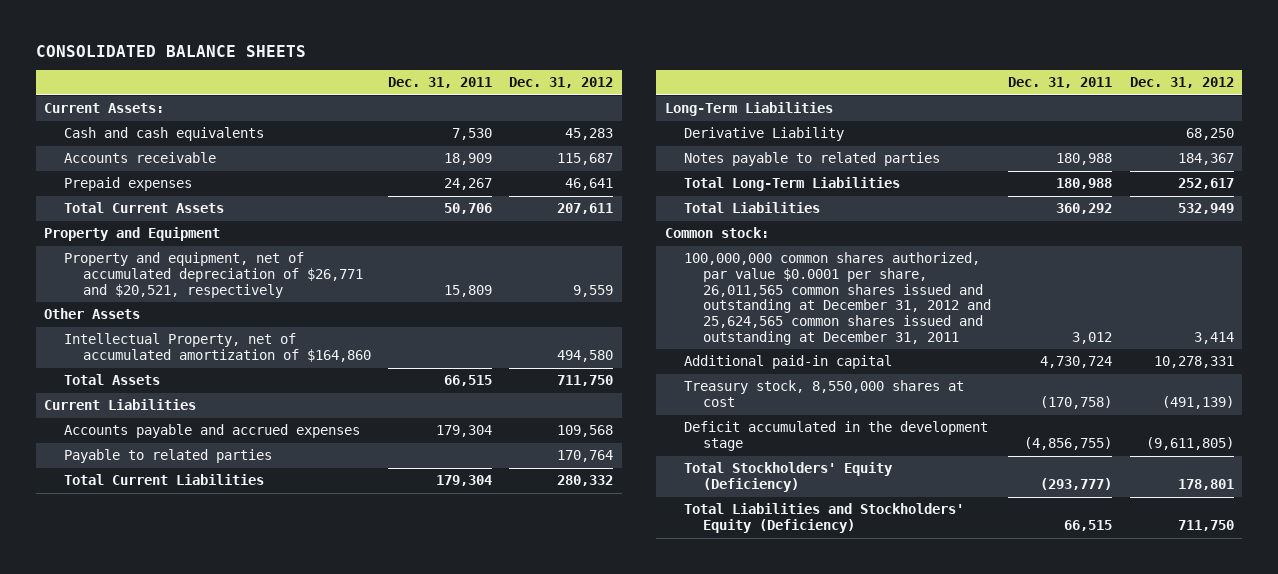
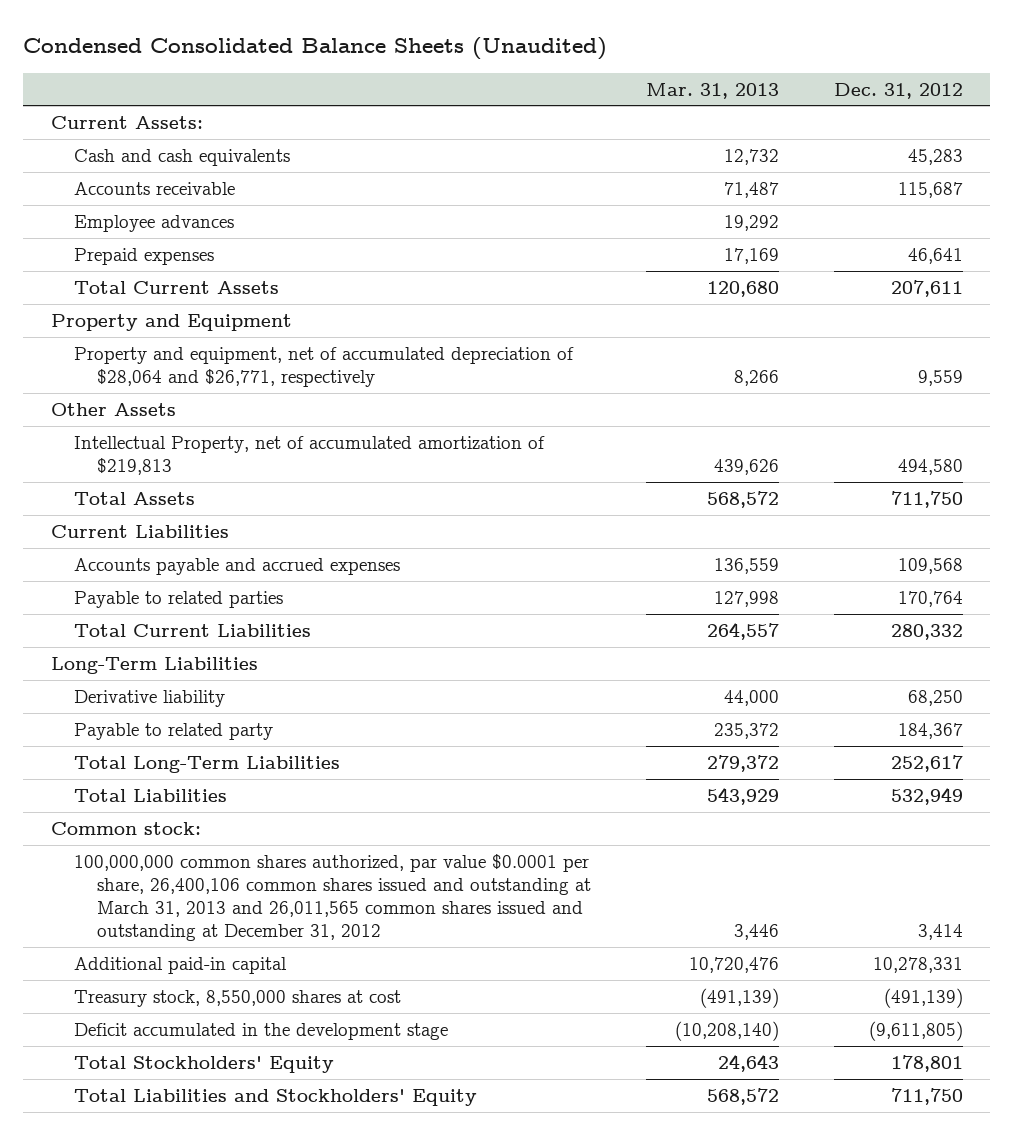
[35,44,306,57] CONSOLIDATED BALANCE SHEETS -> [23,37,608,61] Condensed Consolidated Balance Sheets (Unaudited)
[388,77,493,89] Dec. 31, 2011 -> none
none -> [645,82,779,99] Mar. 31, 2013
none -> [73,215,234,233] Employee advances
[63,252,363,298] Property and equipment, net of accumulated depreciation of $26,771 and $20,521, respectively -> [73,347,574,388] Property and equipment, net of accumulated depreciation of $28,064 and $26,771, respectively
[63,333,371,363] Intellectual Property, net of accumulated amortization of $164,860 -> [73,436,545,476] Intellectual Property, net of accumulated amortization of $219,813
[683,127,844,142] Derivative Liability -> [73,690,225,708] Derivative liability
[683,152,940,167] Notes payable to related parties -> [73,723,273,741] Payable to related party
[683,252,991,345] 100,000,000 common shares authorized, par value $0.0001 per share, 26,011,565 common shares issued and outstanding at December 31, 2012 and 25,624,565 common shares issued and outstanding at December 31, 2011 -> [73,854,592,942] 100,000,000 common shares authorized, par value $0.0001 per share, 26,400,106 common shares issued and outstanding at March 31, 2013 and 26,011,565 common shares issued and outstanding at December 31, 2012
[683,462,893,493] Total Stockholders' Equity (Deficiency) -> [73,1056,334,1074] Total Stockholders' Equity
[683,503,964,534] Total Liabilities and Stockholders' Equity (Deficiency) -> [73,1089,477,1107] Total Liabilities and Stockholders' Equity

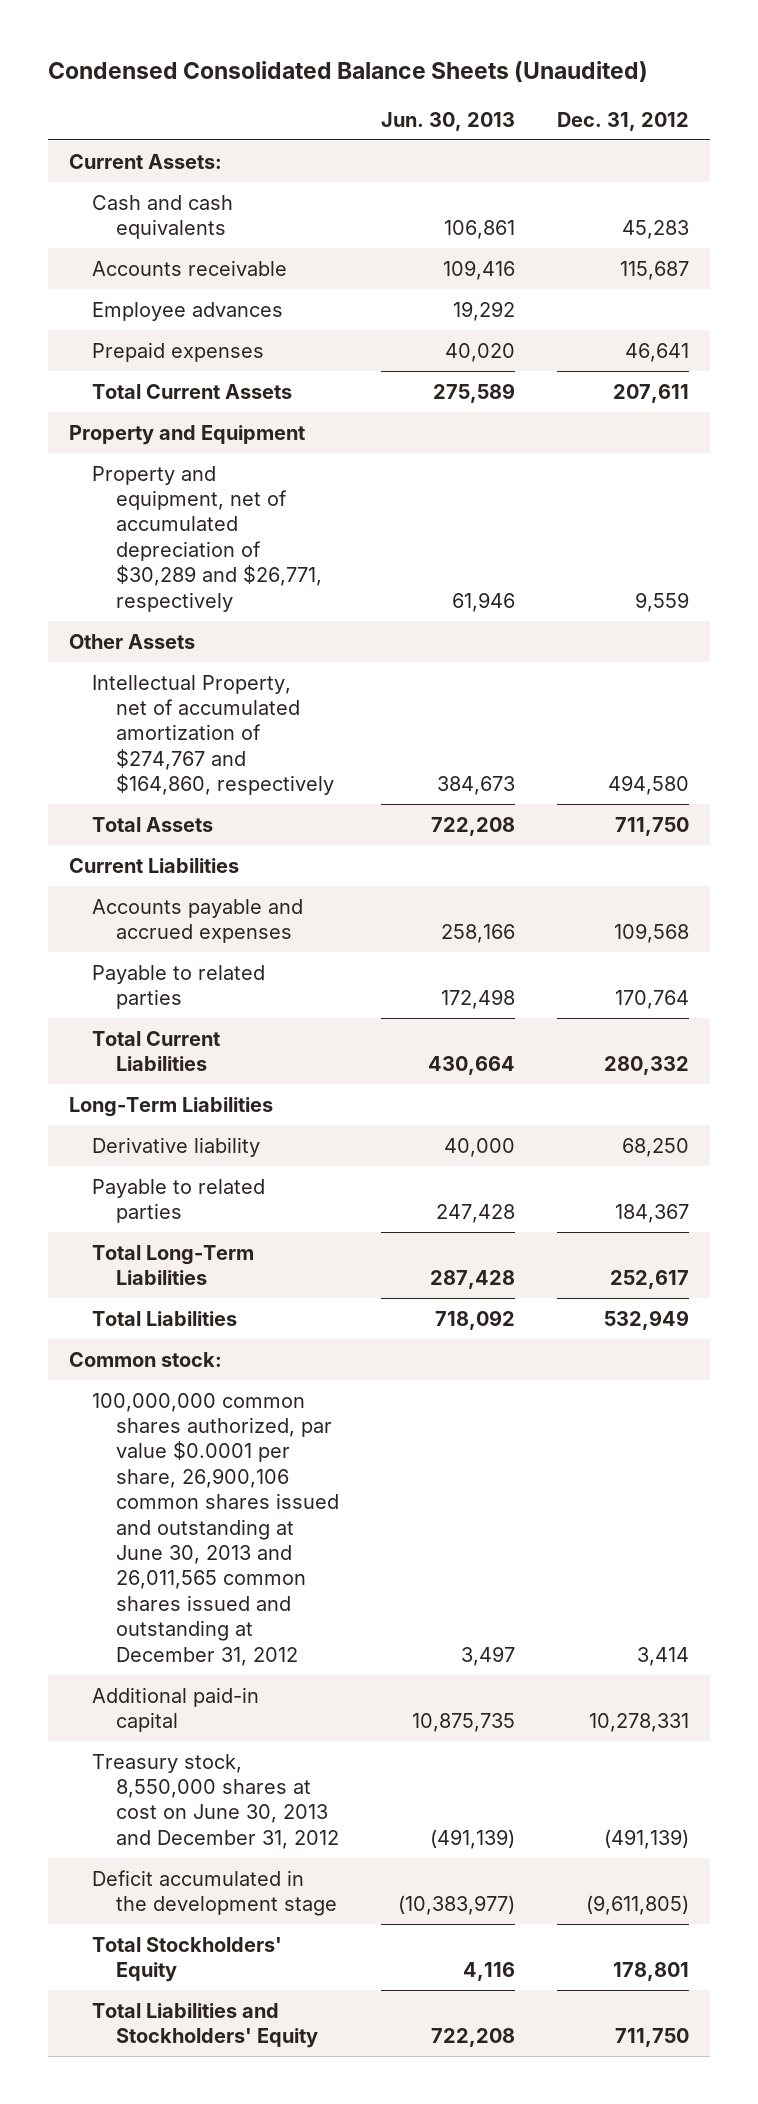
[645,82,779,99] Mar. 31, 2013 -> none
none -> [380,111,515,131] Jun. 30, 2013
[73,347,574,388] Property and equipment, net of accumulated depreciation of $28,064 and $26,771, respectively -> [92,465,322,612] Property and equipment, net of accumulated depreciation of $30,289 and $26,771, respectively
[73,436,545,476] Intellectual Property, net of accumulated amortization of $219,813 -> [92,674,334,796] Intellectual Property, net of accumulated amortization of $274,767 and $164,860, respectively
[73,723,273,741] Payable to related party -> [92,1178,266,1224] Payable to related parties
[73,854,592,942] 100,000,000 common shares authorized, par value $0.0001 per share, 26,400,106 common shares issued and outstanding at March 31, 2013 and 26,011,565 common shares issued and outstanding at December 31, 2012 -> [92,1392,339,1666] 100,000,000 common shares authorized, par value $0.0001 per share, 26,900,106 common shares issued and outstanding at June 30, 2013 and 26,011,565 common shares issued and outstanding at December 31, 2012
[73,990,401,1008] Treasury stock, 8,550,000 shares at cost -> [92,1753,339,1849] Treasury stock, 8,550,000 shares at cost on June 30, 2013 and December 31, 2012

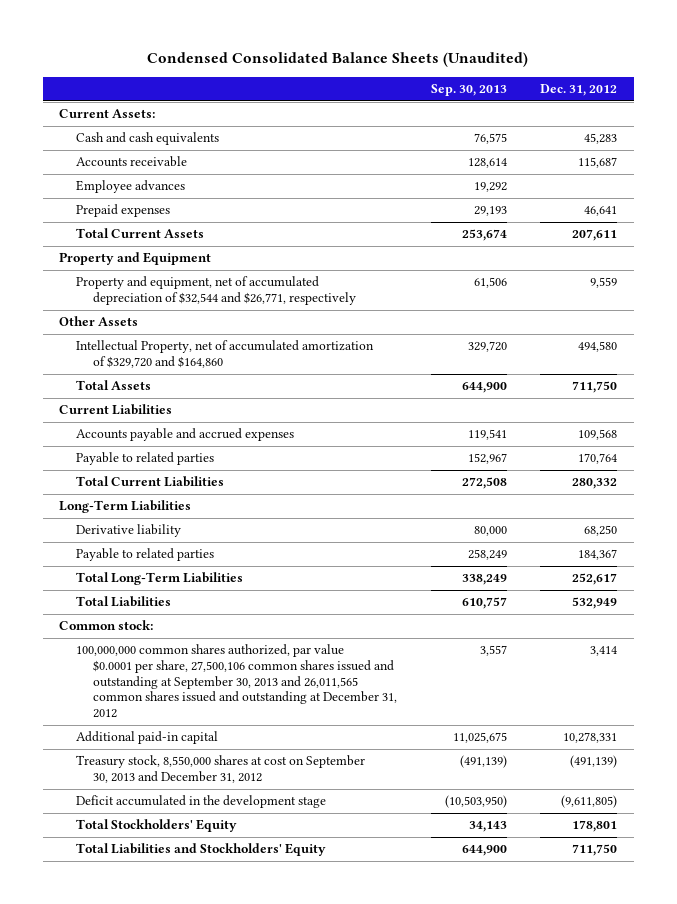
[380,111,515,131] Jun. 30, 2013 -> none
none -> [430,84,507,97] Sep. 30, 2013
[92,465,322,612] Property and equipment, net of accumulated depreciation of $30,289 and $26,771, respectively -> [76,276,357,306] Property and equipment, net of accumulated depreciation of $32,544 and $26,771, respectively
[92,674,334,796] Intellectual Property, net of accumulated amortization of $274,767 and $164,860, respectively -> [76,340,375,369] Intellectual Property, net of accumulated amortization of $329,720 and $164,860
[92,1392,339,1666] 100,000,000 common shares authorized, par value $0.0001 per share, 26,900,106 common shares issued and outstanding at June 30, 2013 and 26,011,565 common shares issued and outstanding at December 31, 2012 -> [76,644,398,719] 100,000,000 common shares authorized, par value $0.0001 per share, 27,500,106 common shares issued and outstanding at September 30, 2013 and 26,011,565 common shares issued and outstanding at December 31, 2012
[92,1753,339,1849] Treasury stock, 8,550,000 shares at cost on June 30, 2013 and December 31, 2012 -> [76,755,366,784] Treasury stock, 8,550,000 shares at cost on September 30, 2013 and December 31, 2012

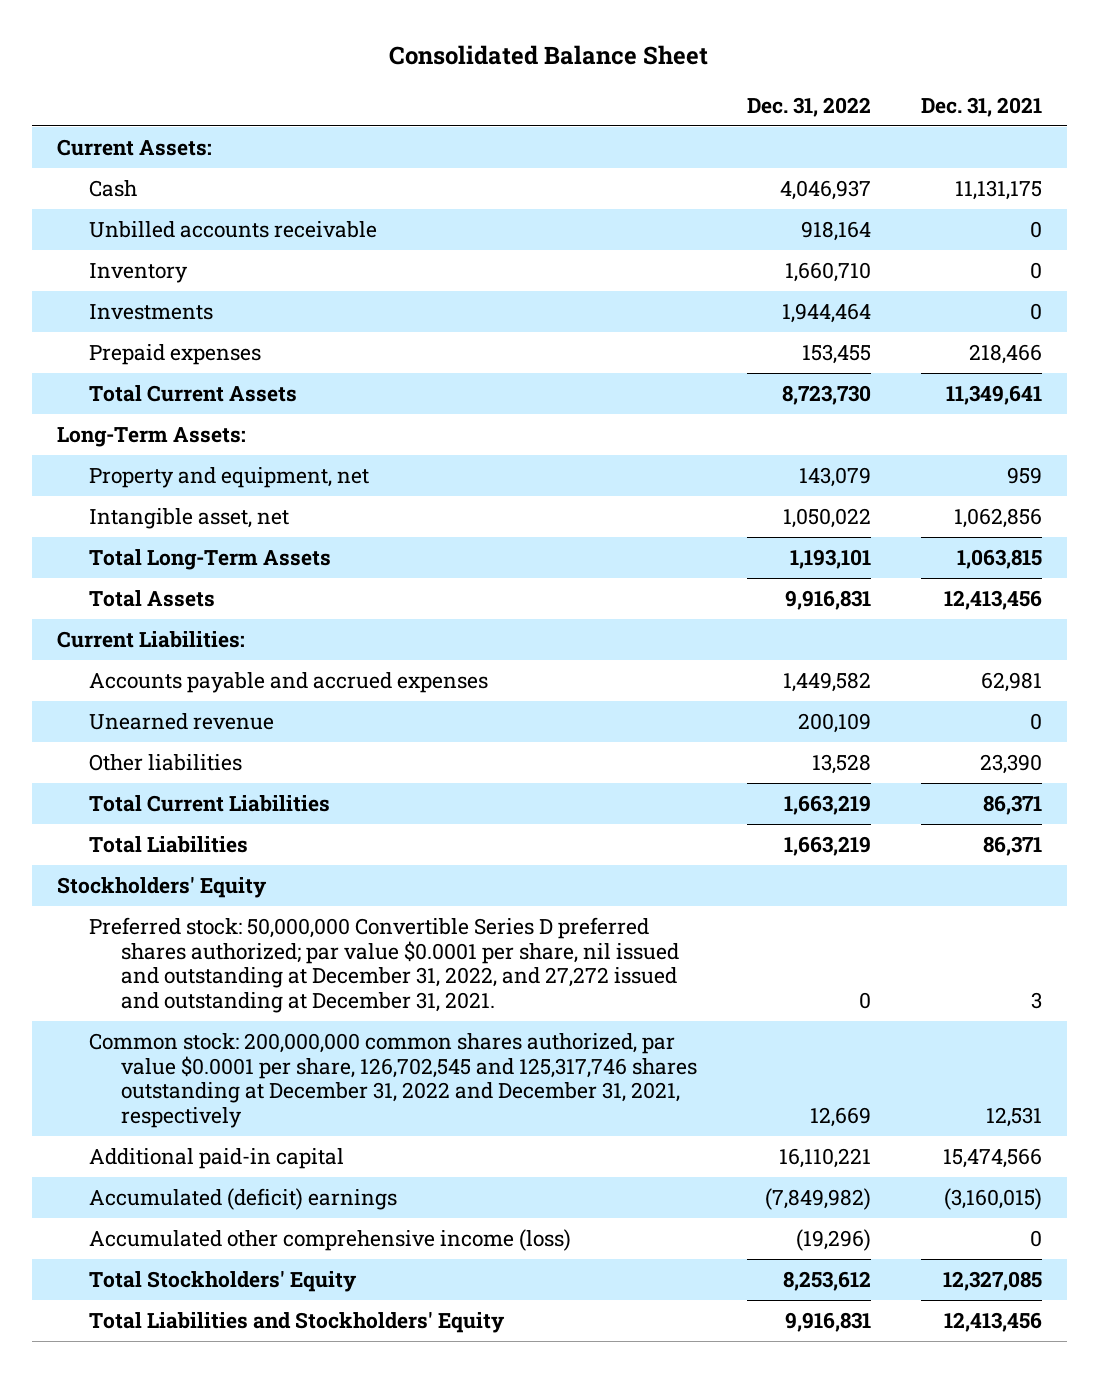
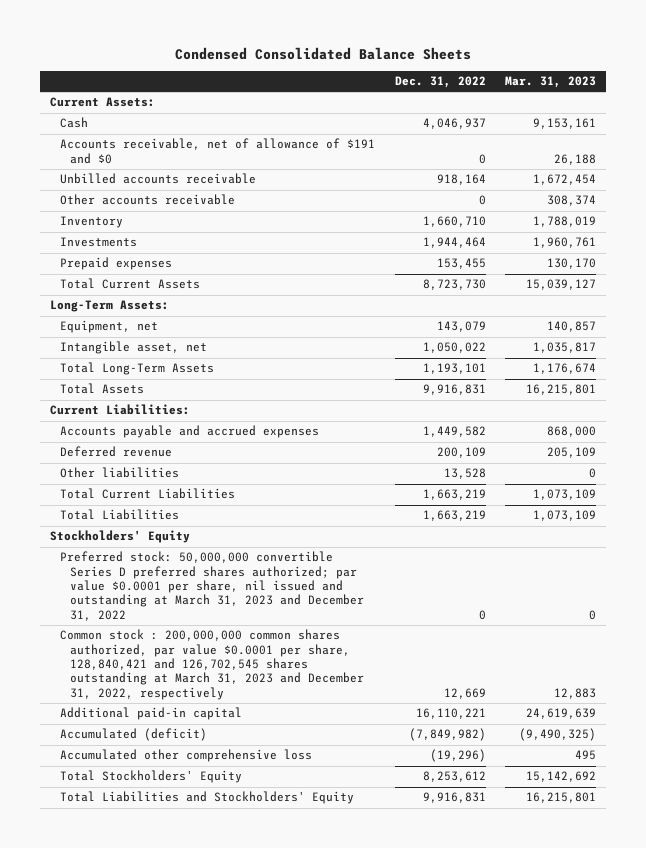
[389,44,709,65] Consolidated Balance Sheet -> [175,46,472,60] Condensed Consolidated Balance Sheets
[921,96,1043,117] Dec. 31, 2021 -> none
none -> [505,76,597,89] Mar. 31, 2023
none -> [59,138,375,164] Accounts receivable, net of allowance of $191 and $0
none -> [59,194,235,206] Other accounts receivable
[89,467,370,489] Property and equipment, net -> [59,320,158,334] Equipment, net
[89,713,275,731] Unearned revenue -> [59,446,172,458] Deferred revenue
[89,917,680,1013] Preferred stock: 50,000,000 Convertible Series D preferred shares authorized; par value $0.0001 per share, nil issued and outstanding at December 31, 2022, and 27,272 issued and outstanding at December 31, 2021. -> [59,551,364,621] Preferred stock: 50,000,000 convertible Series D preferred shares authorized; par value $0.0001 per share, nil issued and outstanding at March 31, 2023 and December 31, 2022
[89,1033,698,1128] Common stock: 200,000,000 common shares authorized, par value $0.0001 per share, 126,702,545 and 125,317,746 shares outstanding at December 31, 2022 and December 31, 2021, respectively -> [59,629,364,700] Common stock : 200,000,000 common shares authorized, par value $0.0001 per share, 128,840,421 and 126,702,545 shares outstanding at March 31, 2023 and December 31, 2022, respectively
[89,1188,398,1211] Accumulated (deficit) earnings -> [59,728,207,742] Accumulated (deficit)
[89,1229,572,1252] Accumulated other comprehensive income (loss) -> [59,749,312,763] Accumulated other comprehensive loss

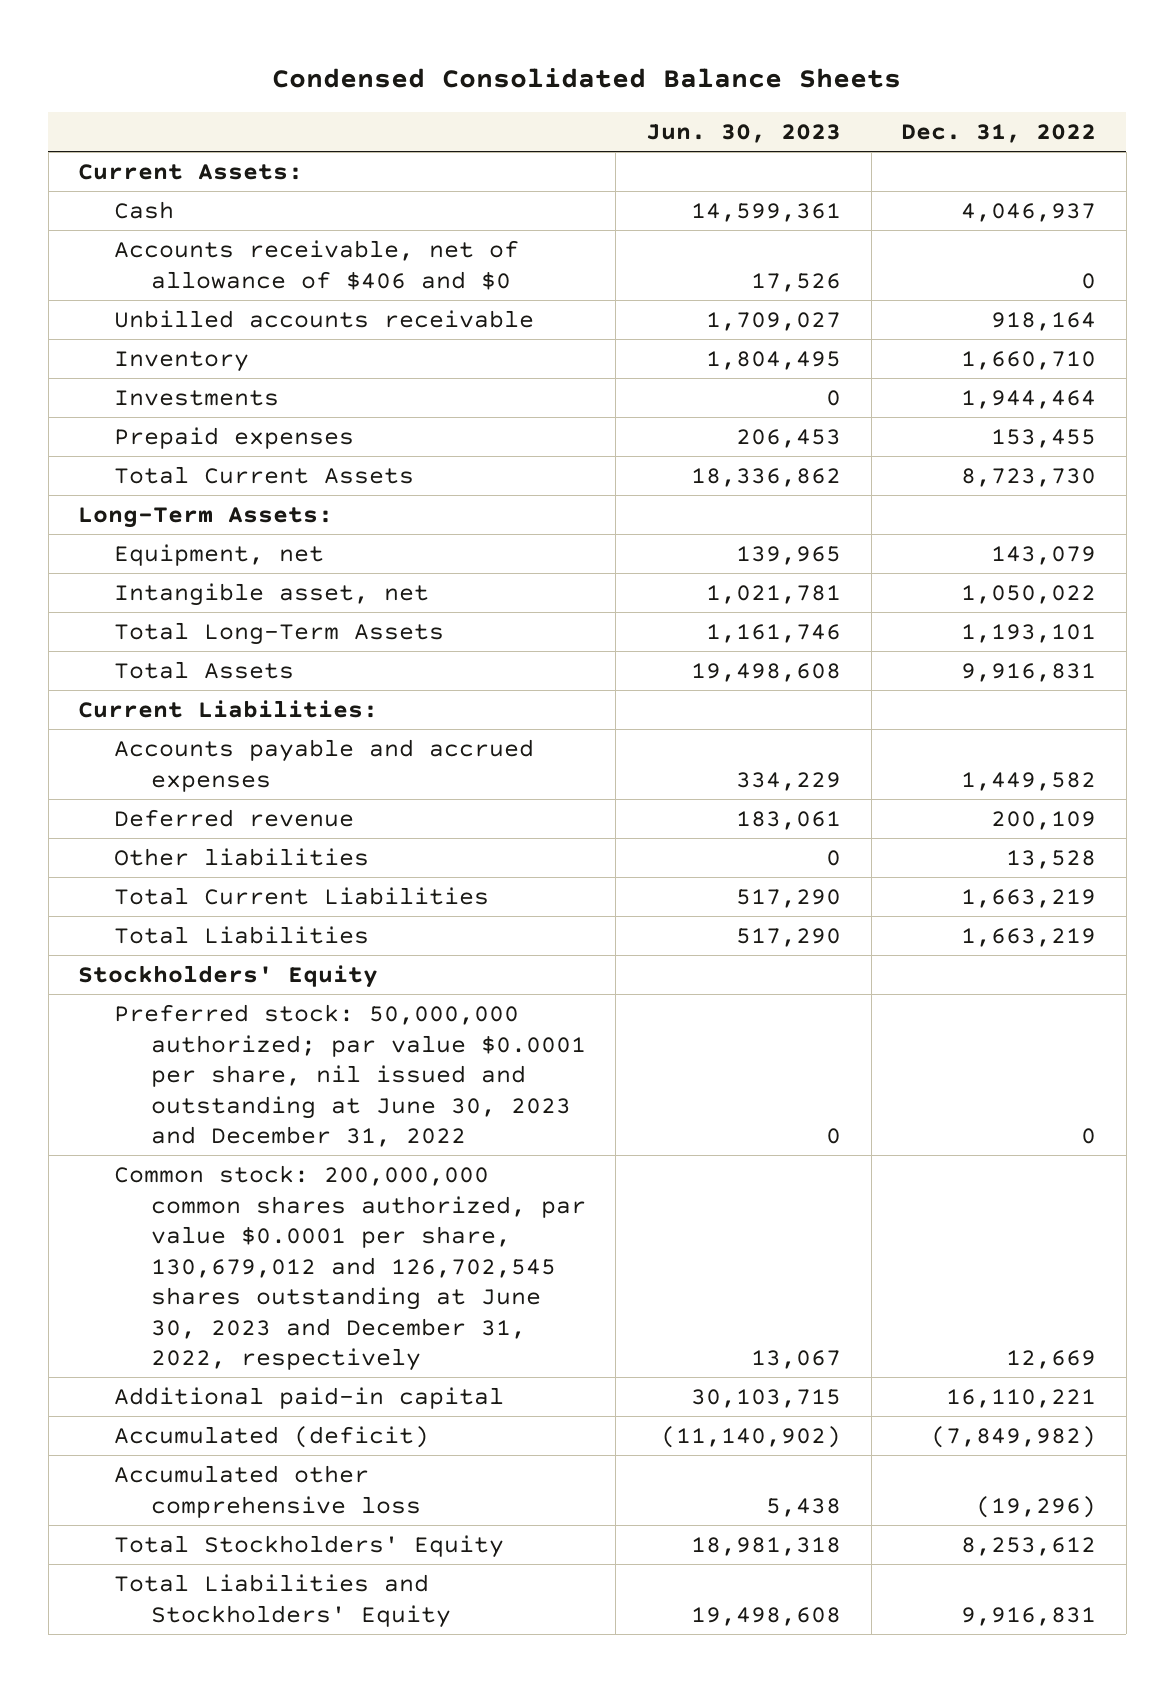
[505,76,597,89] Mar. 31, 2023 -> none
none -> [646,123,842,143] Jun. 30, 2023
[59,138,375,164] Accounts receivable, net of allowance of $191 and $0 -> [114,240,520,290] Accounts receivable, net of allowance of $406 and $0
[59,194,235,206] Other accounts receivable -> none
[59,551,364,621] Preferred stock: 50,000,000 convertible Series D preferred shares authorized; par value $0.0001 per share, nil issued and outstanding at March 31, 2023 and December 31, 2022 -> [114,1004,586,1148] Preferred stock: 50,000,000 authorized; par value $0.0001 per share, nil issued and outstanding at June 30, 2023 and December 31, 2022
[59,629,364,700] Common stock : 200,000,000 common shares authorized, par value $0.0001 per share, 128,840,421 and 126,702,545 shares outstanding at March 31, 2023 and December 31, 2022, respectively -> [114,1165,586,1372] Common stock: 200,000,000 common shares authorized, par value $0.0001 per share, 130,679,012 and 126,702,545 shares outstanding at June 30, 2023 and December 31, 2022, respectively

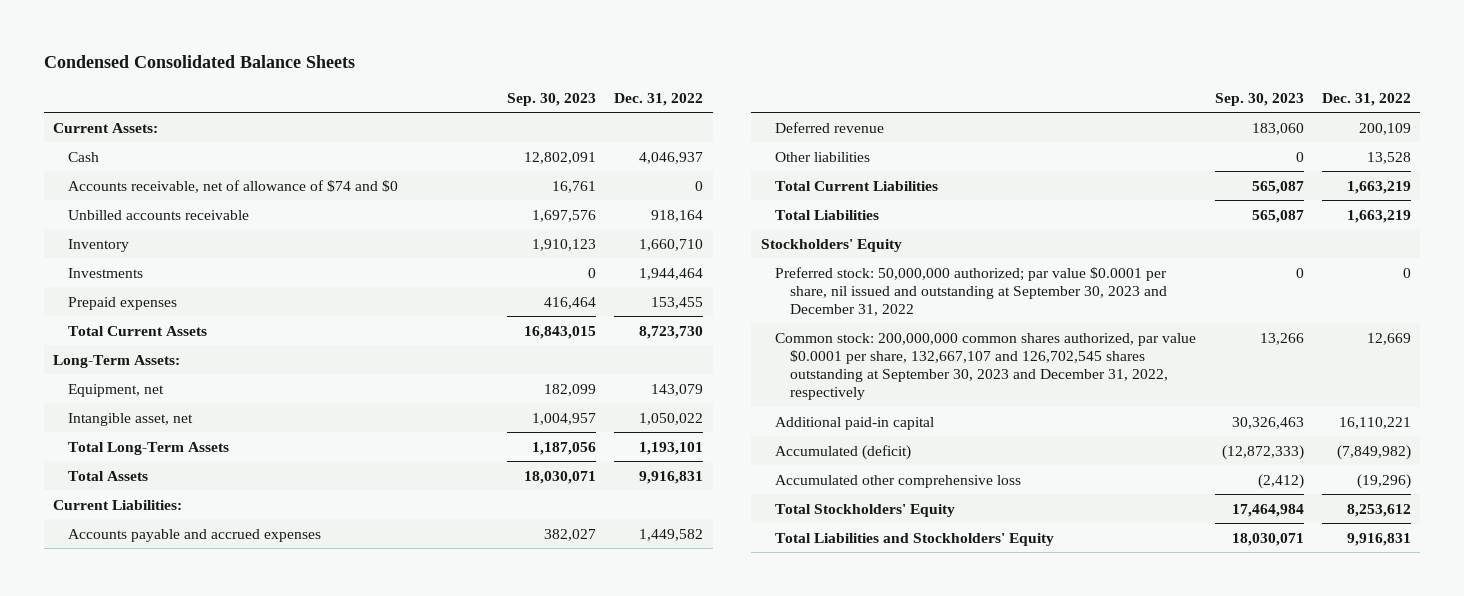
[646,123,842,143] Jun. 30, 2023 -> none
none -> [507,92,597,106] Sep. 30, 2023
[114,240,520,290] Accounts receivable, net of allowance of $406 and $0 -> [67,179,398,193] Accounts receivable, net of allowance of $74 and $0
[114,1004,586,1148] Preferred stock: 50,000,000 authorized; par value $0.0001 per share, nil issued and outstanding at June 30, 2023 and December 31, 2022 -> [775,266,1168,316] Preferred stock: 50,000,000 authorized; par value $0.0001 per share, nil issued and outstanding at September 30, 2023 and December 31, 2022
[114,1165,586,1372] Common stock: 200,000,000 common shares authorized, par value $0.0001 per share, 130,679,012 and 126,702,545 shares outstanding at June 30, 2023 and December 31, 2022, respectively -> [775,332,1197,401] Common stock: 200,000,000 common shares authorized, par value $0.0001 per share, 132,667,107 and 126,702,545 shares outstanding at September 30, 2023 and December 31, 2022, respectively

